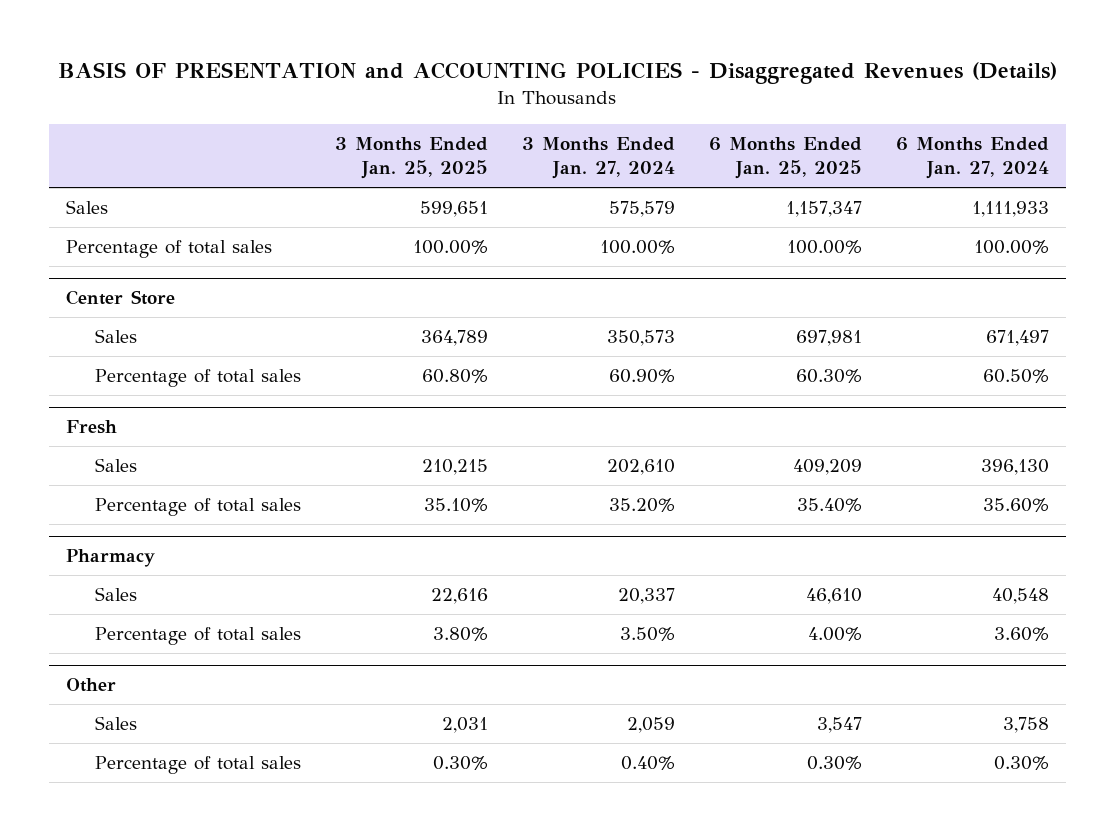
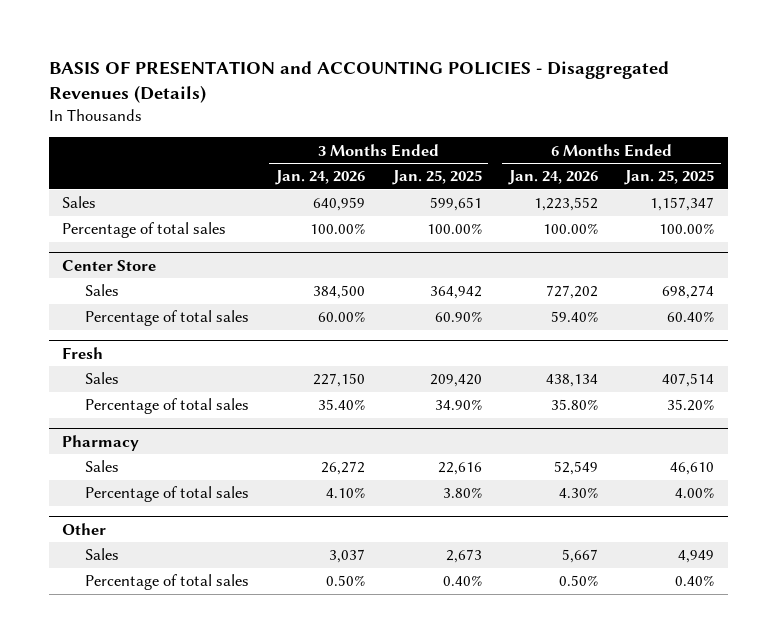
[522,136,676,180] 3 Months Ended Jan. 27, 2024 -> none
[896,136,1050,180] 6 Months Ended Jan. 27, 2024 -> none
none -> [275,170,366,186] Jan. 24, 2026
none -> [507,170,598,186] Jan. 24, 2026
[421,330,489,347] 364,789 -> [429,286,482,300] 364,942
[796,330,863,347] 697,981 -> [662,285,715,300] 698,274
[422,369,489,384] 60.80% -> [434,311,482,323] 60.90%
[796,369,863,384] 60.30% -> [667,311,715,323] 60.40%
[422,459,489,476] 210,215 -> [429,374,482,388] 209,420
[793,459,863,476] 409,209 -> [662,373,715,388] 407,514
[424,498,489,513] 35.10% -> [434,399,482,411] 34.90%
[797,498,863,513] 35.40% -> [667,399,715,412] 35.20%
[442,717,489,734] 2,031 -> [445,549,482,564] 2,673
[817,717,863,734] 3,547 -> [678,550,715,564] 4,949
[433,756,489,771] 0.30% -> [442,575,482,587] 0.40%
[807,756,863,771] 0.30% -> [675,575,715,587] 0.40%

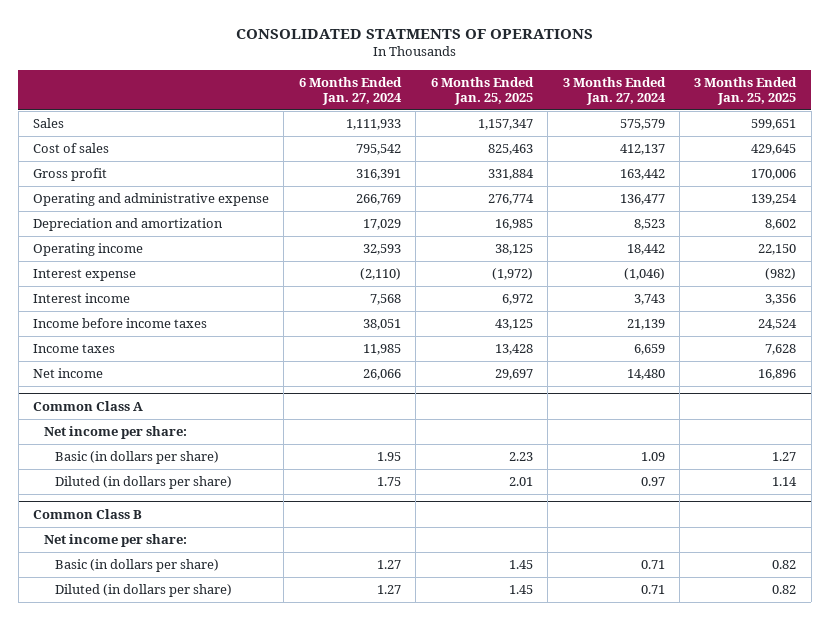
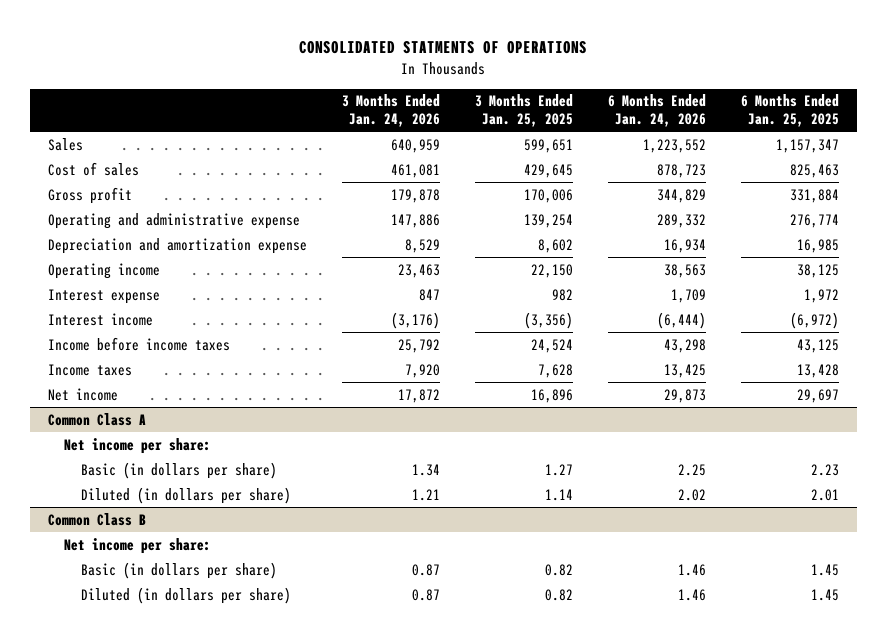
[298,76,402,106] 6 Months Ended Jan. 27, 2024 -> none
[562,76,666,106] 3 Months Ended Jan. 27, 2024 -> none
none -> [341,94,440,127] 3 Months Ended Jan. 24, 2026
none -> [607,94,706,127] 6 Months Ended Jan. 24, 2026
[33,218,224,232] Depreciation and amortization -> [47,237,307,254] Depreciation and amortization expense
[491,268,533,281] (1,972) -> [804,288,840,303] 1,972
[765,268,797,281] (982) -> [551,288,573,301] 982
[501,294,533,306] 6,972 -> [790,311,840,329] (6,972)
[765,294,797,306] 3,356 -> [523,311,573,329] (3,356)

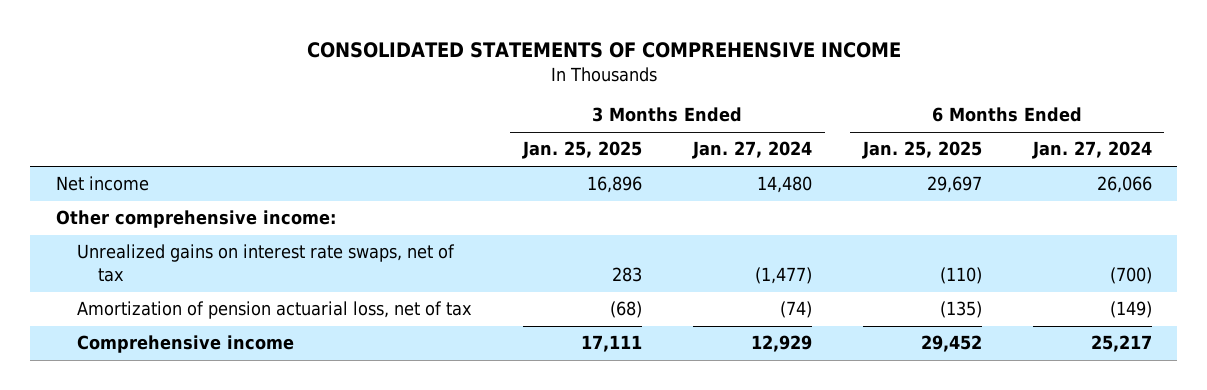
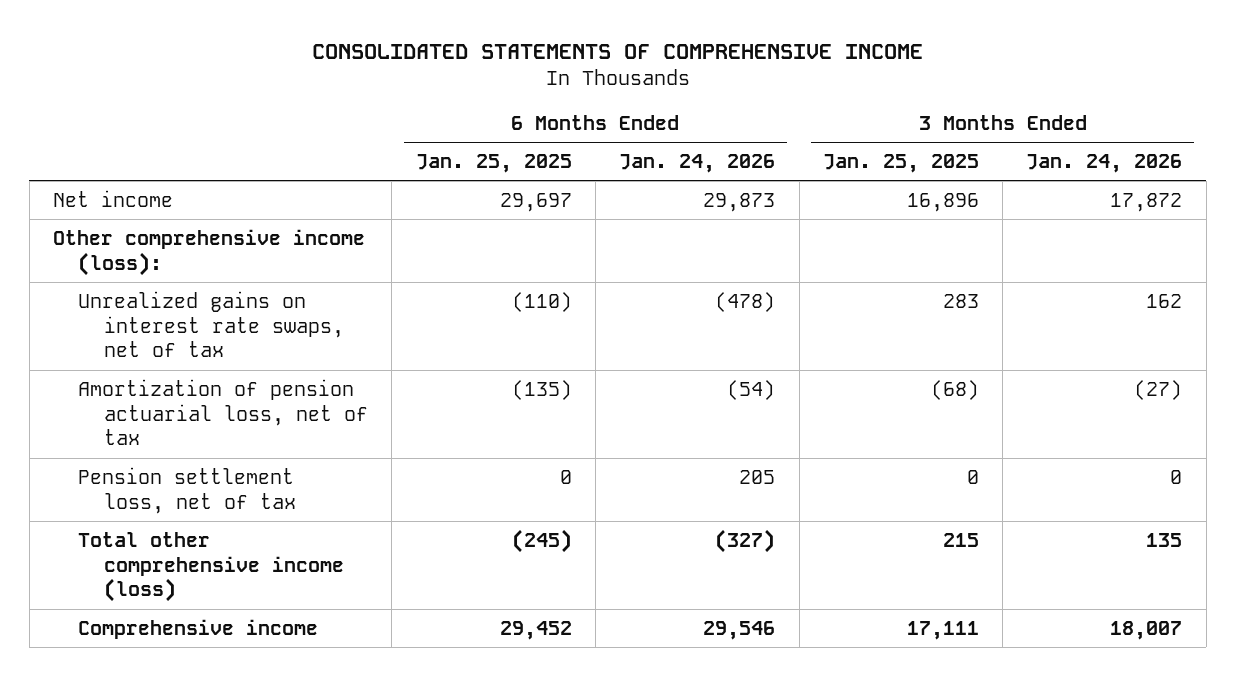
[691,141,812,160] Jan. 27, 2024 -> none
[1031,141,1152,160] Jan. 27, 2024 -> none
none -> [619,154,776,174] Jan. 24, 2026
none -> [1026,154,1183,174] Jan. 24, 2026
[55,210,336,229] Other comprehensive income: -> [53,228,366,276] Other comprehensive income (loss):
none -> [78,466,296,514] Pension settlement loss, net of tax
none -> [78,531,344,603] Total other comprehensive income (loss)

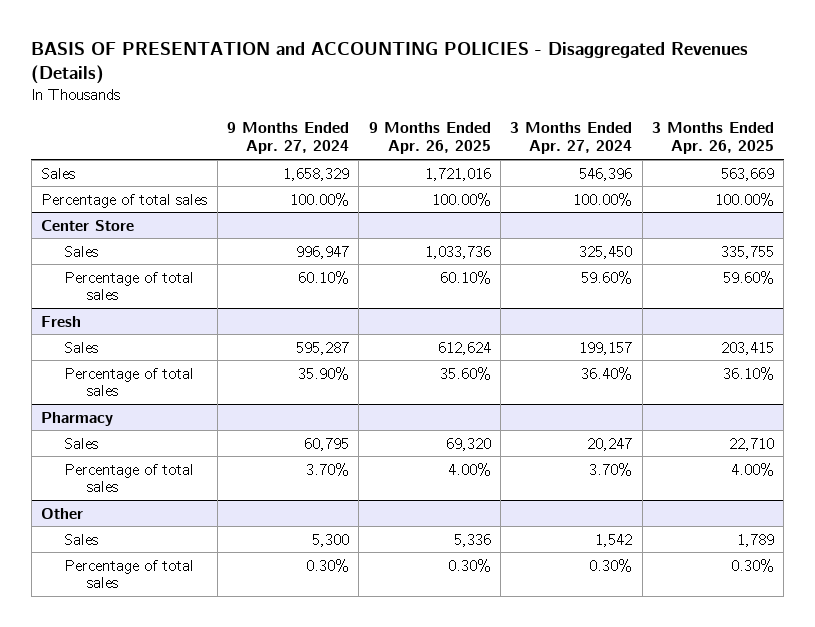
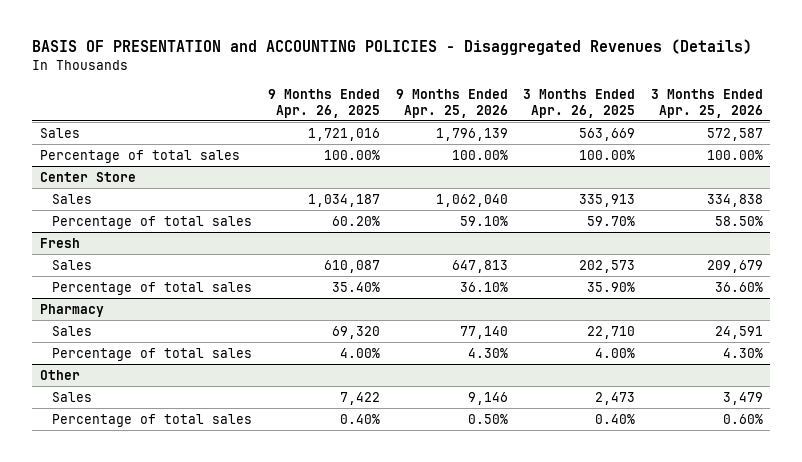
[226,122,349,155] 9 Months Ended Apr. 27, 2024 -> none
[510,122,633,155] 3 Months Ended Apr. 27, 2024 -> none
none -> [395,89,508,118] 9 Months Ended Apr. 25, 2026
none -> [650,89,763,118] 3 Months Ended Apr. 25, 2026
[424,245,491,259] 1,033,736 -> [307,193,380,207] 1,034,187
[720,245,774,259] 335,755 -> [579,193,636,207] 335,913
[439,270,491,284] 60.10% -> [331,215,380,226] 60.20%
[722,270,774,284] 59.60% -> [587,215,636,226] 59.70%
[437,341,491,355] 612,624 -> [323,259,380,273] 610,087
[720,341,774,355] 203,415 -> [579,259,636,273] 202,573
[439,366,491,380] 35.60% -> [331,281,380,292] 35.40%
[722,366,774,380] 36.10% -> [587,281,636,292] 35.90%
[453,533,491,547] 5,336 -> [339,391,380,405] 7,422
[736,533,774,547] 1,789 -> [595,391,636,405] 2,473
[447,558,491,572] 0.30% -> [339,413,380,424] 0.40%
[730,558,774,572] 0.30% -> [595,413,636,424] 0.40%

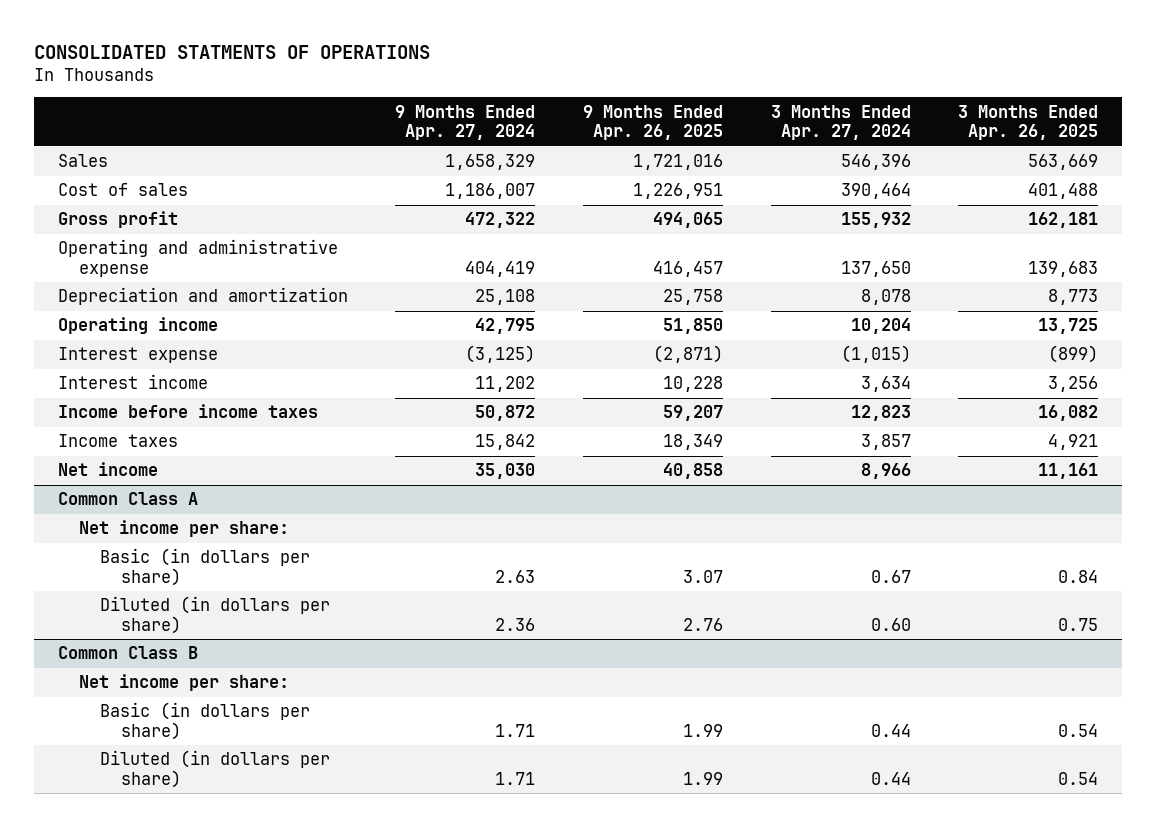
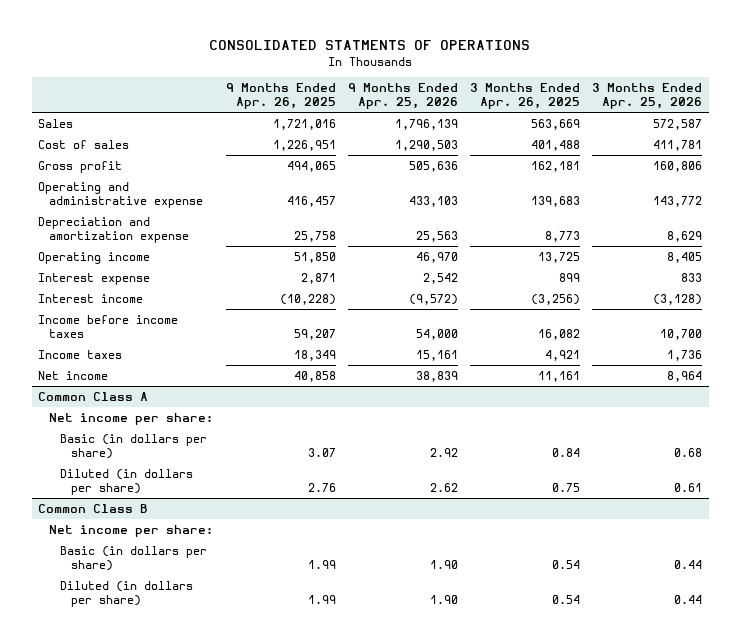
[395,104,536,141] 9 Months Ended Apr. 27, 2024 -> none
[770,104,911,141] 3 Months Ended Apr. 27, 2024 -> none
none -> [347,82,458,110] 9 Months Ended Apr. 25, 2026
none -> [592,82,703,110] 3 Months Ended Apr. 25, 2026
[57,287,348,306] Depreciation and amortization -> [38,216,190,244] Depreciation and amortization expense
[653,345,724,364] (2,871) -> [300,272,336,284] 2,871
[1048,345,1099,364] (899) -> [559,272,581,282] 899
[663,376,724,393] 10,228 -> [279,293,336,305] (10,228)
[1048,376,1099,393] 3,256 -> [531,293,581,305] (3,256)

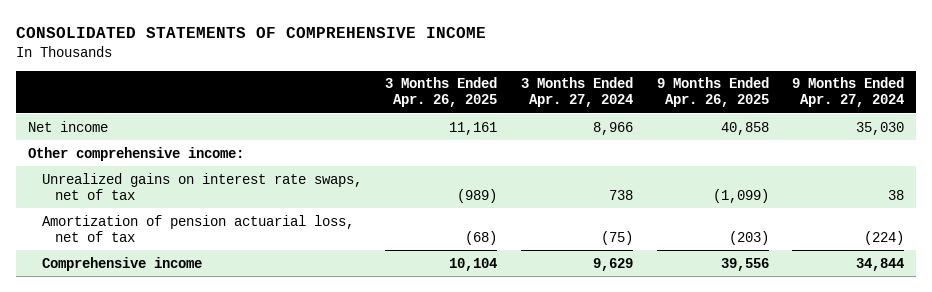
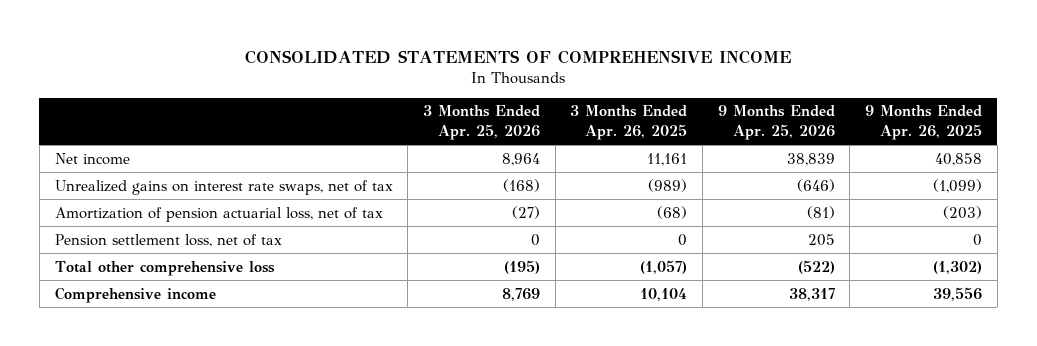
[521,77,634,108] 3 Months Ended Apr. 27, 2024 -> none
[792,77,905,108] 9 Months Ended Apr. 27, 2024 -> none
none -> [422,105,540,140] 3 Months Ended Apr. 25, 2026
none -> [717,105,835,140] 9 Months Ended Apr. 25, 2026
[28,146,245,161] Other comprehensive income: -> none
none -> [54,233,282,247] Pension settlement loss, net of tax
none -> [54,260,275,276] Total other comprehensive loss

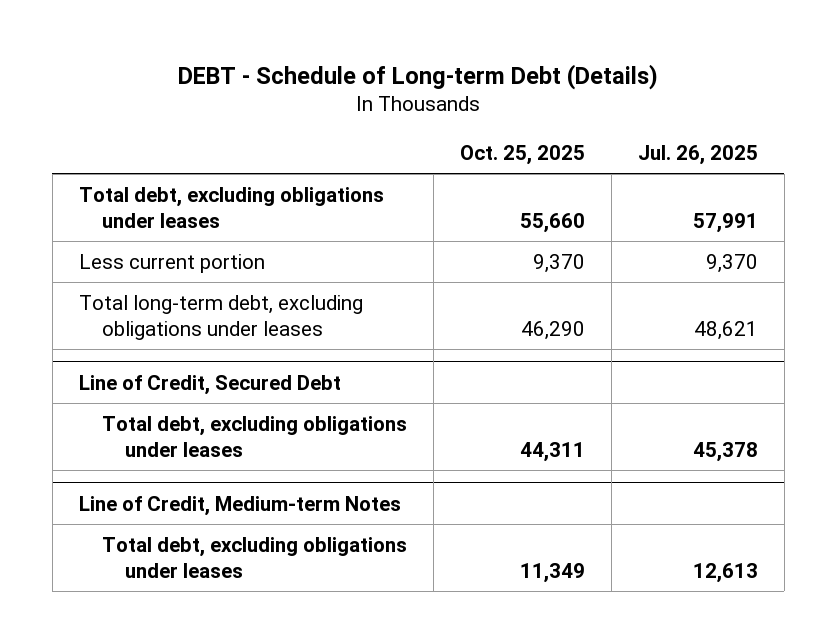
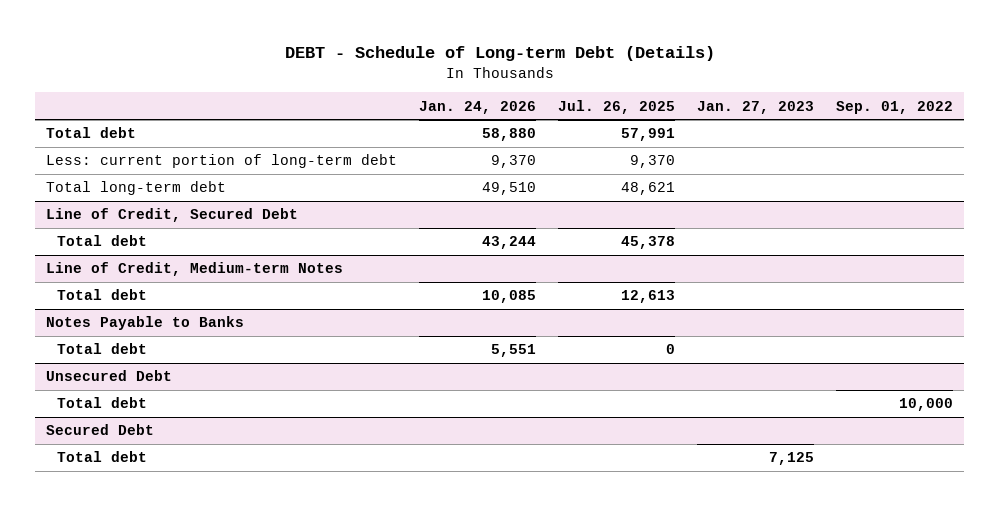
[459,144,585,165] Oct. 25, 2025 -> none
none -> [419,100,537,114] Jan. 24, 2026
none -> [697,100,815,114] Jan. 27, 2023
none -> [836,100,954,114] Sep. 01, 2022
[78,186,384,228] Total debt, excluding obligations under leases -> [45,127,136,139] Total debt
[78,253,265,273] Less current portion -> [45,154,397,169] Less: current portion of long-term debt
[78,294,363,340] Total long-term debt, excluding obligations under leases -> [45,181,226,196] Total long-term debt
[101,415,407,457] Total debt, excluding obligations under leases -> [56,235,147,247] Total debt
[101,536,407,578] Total debt, excluding obligations under leases -> [56,289,147,301] Total debt
none -> [45,316,244,331] Notes Payable to Banks
none -> [56,343,147,355] Total debt
none -> [45,370,172,382] Unsecured Debt
none -> [56,397,147,409] Total debt
none -> [45,424,154,436] Secured Debt
none -> [56,451,147,463] Total debt

